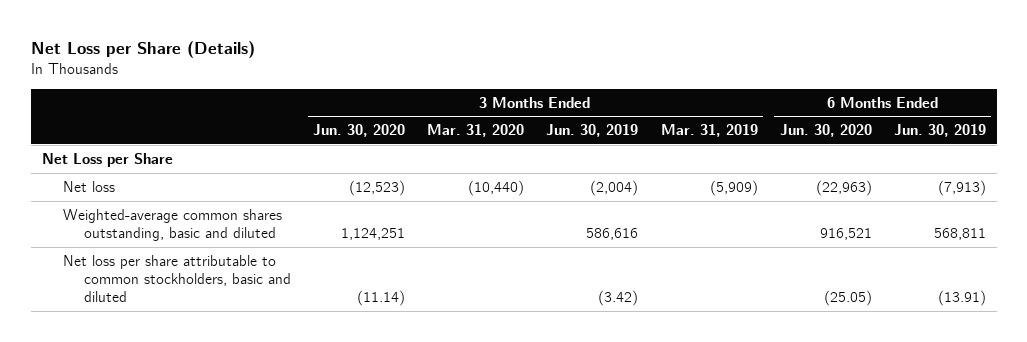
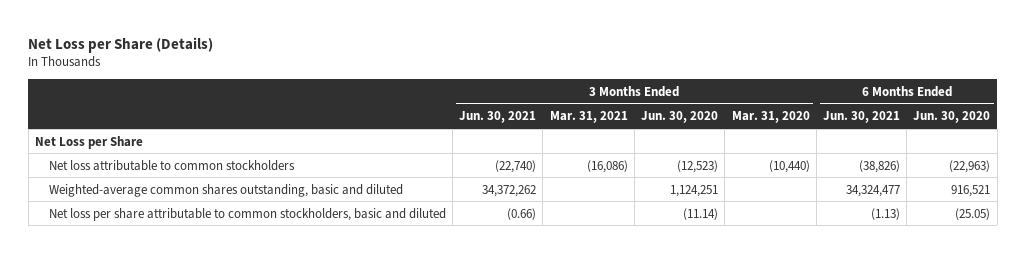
[546,124,639,138] Jun. 30, 2019 -> none
[660,124,758,138] Mar. 31, 2019 -> none
[893,124,986,138] Jun. 30, 2019 -> none
none -> [459,111,537,124] Jun. 30, 2021
none -> [549,111,628,124] Mar. 31, 2021
none -> [822,111,900,124] Jun. 30, 2021
[62,180,115,192] Net loss -> [48,159,295,171] Net loss attributable to common stockholders

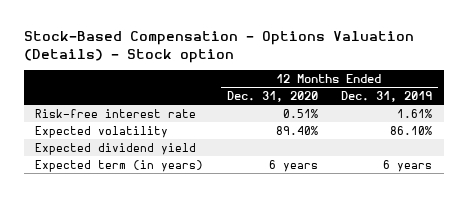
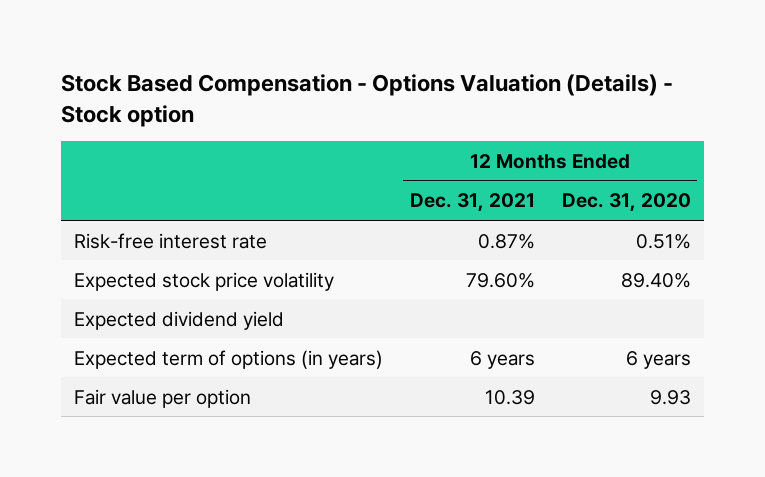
[23,31,414,63] Stock-Based Compensation - Options Valuation (Details) - Stock option -> [60,74,673,127] Stock Based Compensation - Options Valuation (Details) - Stock option
[340,90,432,102] Dec. 31, 2019 -> none
none -> [409,193,535,213] Dec. 31, 2021
[35,125,169,138] Expected volatility -> [73,271,334,291] Expected stock price volatility
[35,159,204,172] Expected term (in years) -> [73,349,383,369] Expected term of options (in years)
none -> [73,388,251,408] Fair value per option

